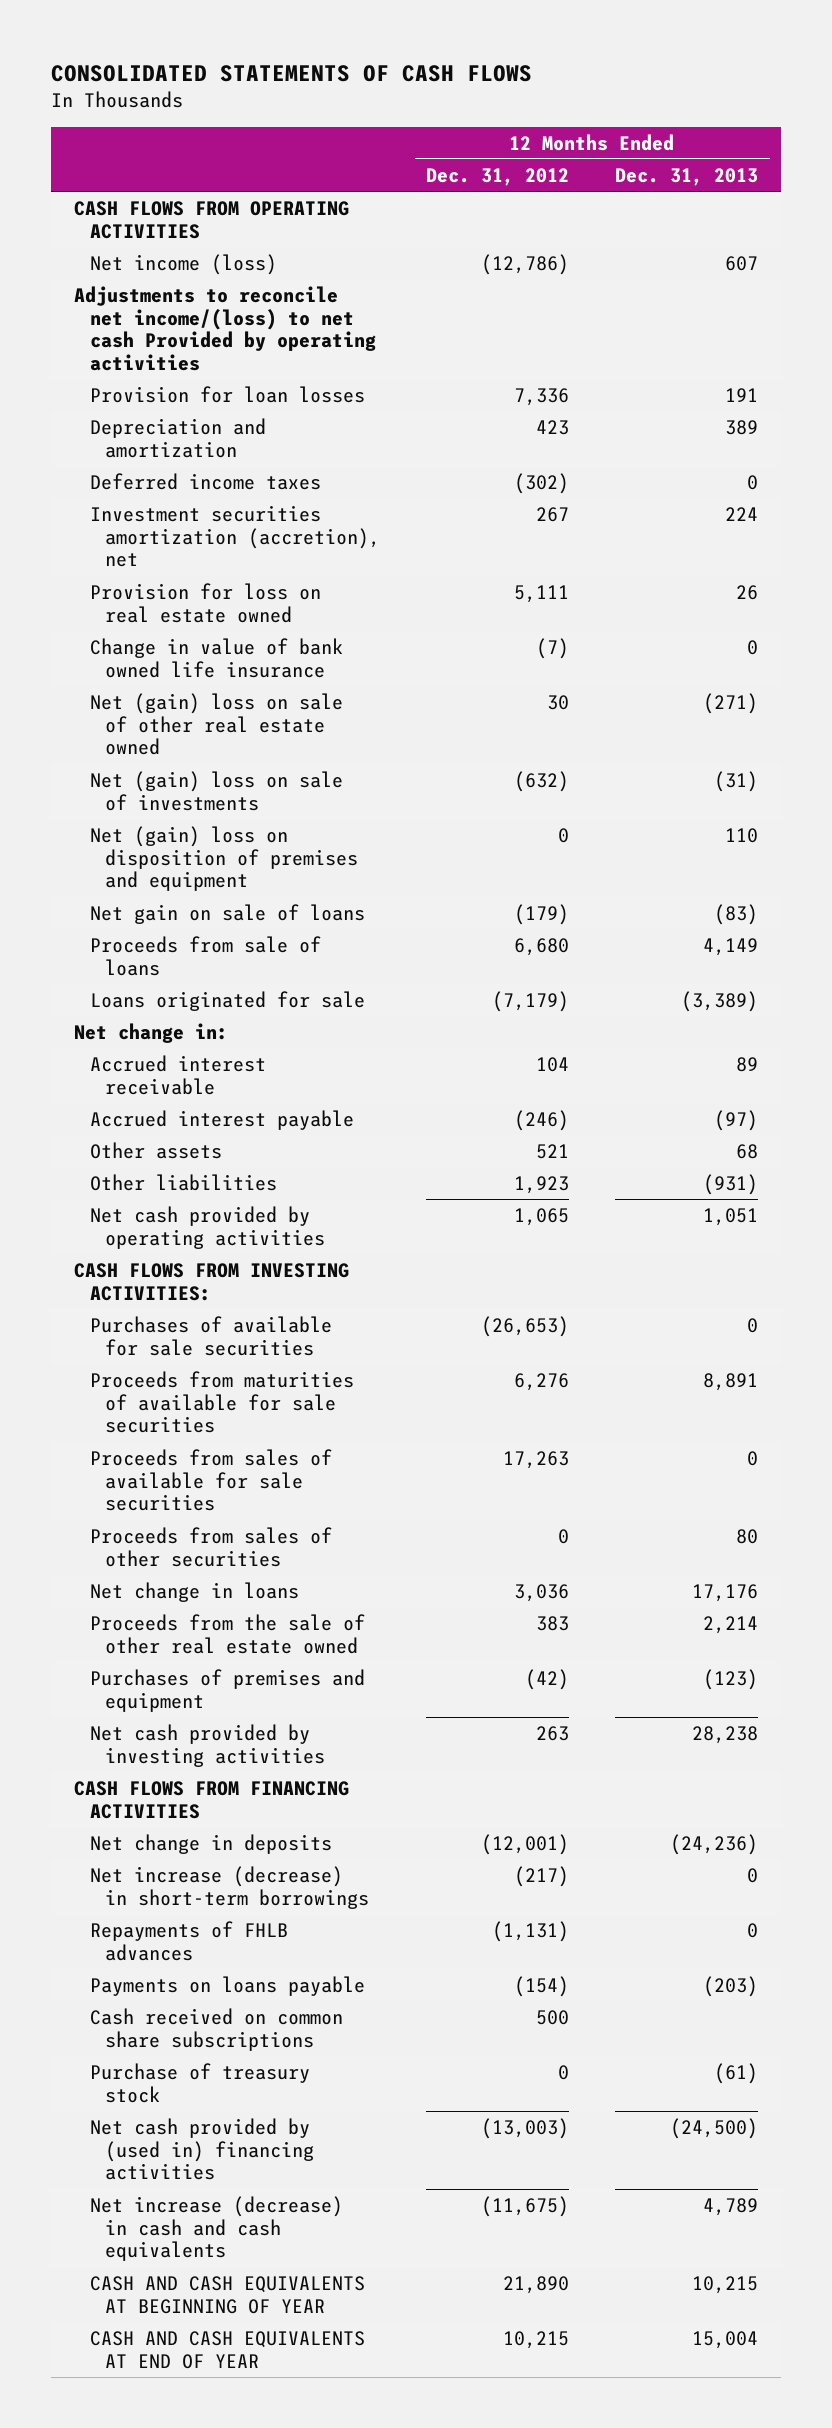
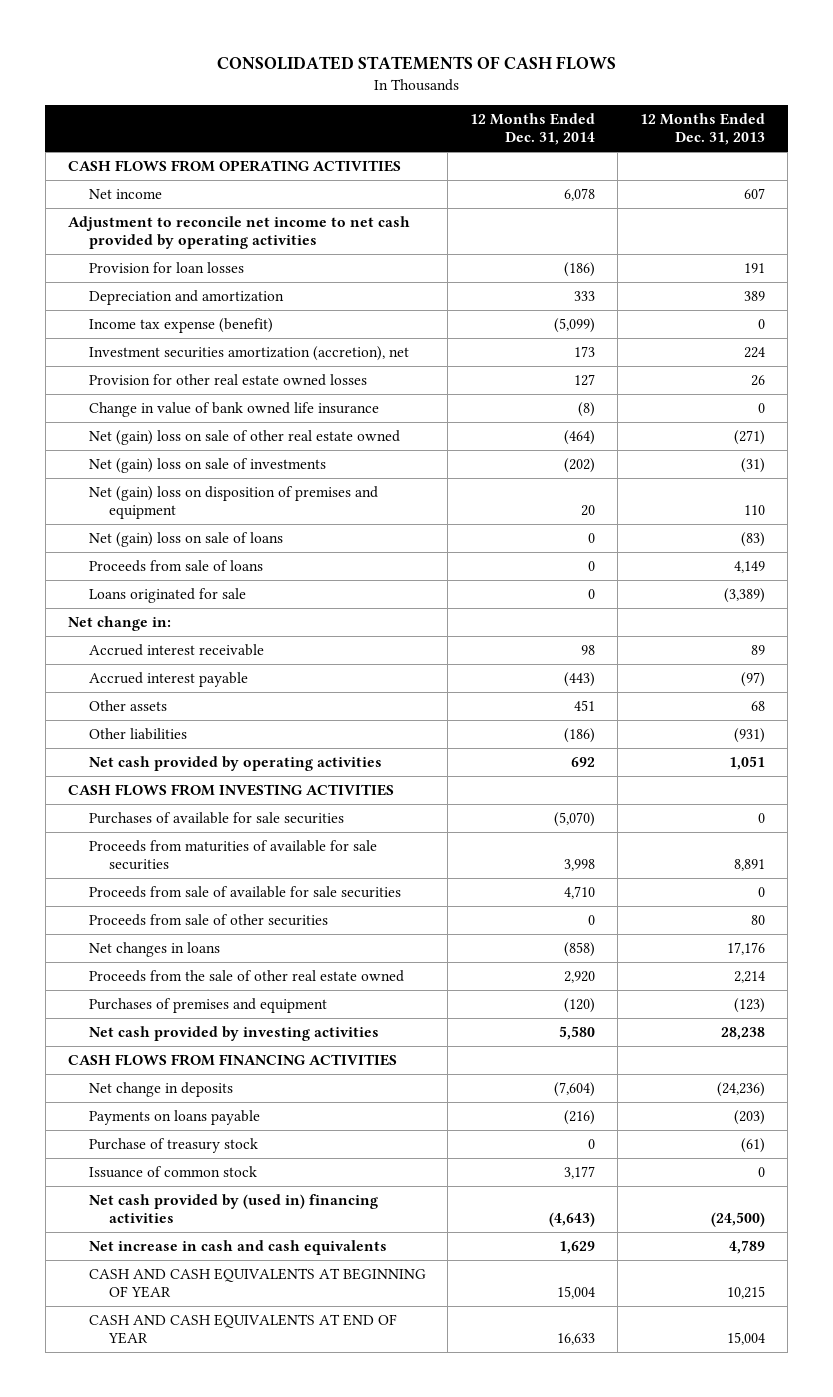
[426,167,570,186] Dec. 31, 2012 -> none
none -> [470,113,596,146] 12 Months Ended Dec. 31, 2014
[89,253,277,275] Net income (loss) -> [88,189,162,200] Net income
[73,285,376,371] Adjustments to reconcile net income/(loss) to net cash Provided by operating activities -> [67,216,410,249] Adjustment to reconcile net income to net cash provided by operating activities
[89,472,321,490] Deferred income taxes -> none
none -> [88,318,273,334] Income tax expense (benefit)
[89,582,321,623] Provision for loss on real estate owned -> [88,374,367,387] Provision for other real estate owned losses
[89,903,365,924] Net gain on sale of loans -> [88,532,283,548] Net (gain) loss on sale of loans
[73,1262,349,1301] CASH FLOWS FROM INVESTING ACTIVITIES: -> [67,784,394,797] CASH FLOWS FROM INVESTING ACTIVITIES
[89,1448,332,1512] Proceeds from sales of available for sale securities -> [88,886,401,899] Proceeds from sale of available for sale securities
[89,1526,332,1567] Proceeds from sales of other securities -> [88,914,328,927] Proceeds from sale of other securities
[89,1581,299,1602] Net change in loans -> [88,942,220,958] Net changes in loans
[89,1865,370,1909] Net increase (decrease) in short-term borrowings -> none
[89,1920,288,1961] Repayments of FHLB advances -> none
[89,2007,343,2051] Cash received on common share subscriptions -> none
none -> [88,1166,257,1179] Issuance of common stock
[89,2195,343,2262] Net increase (decrease) in cash and cash equivalents -> [88,1240,387,1256] Net increase in cash and cash equivalents

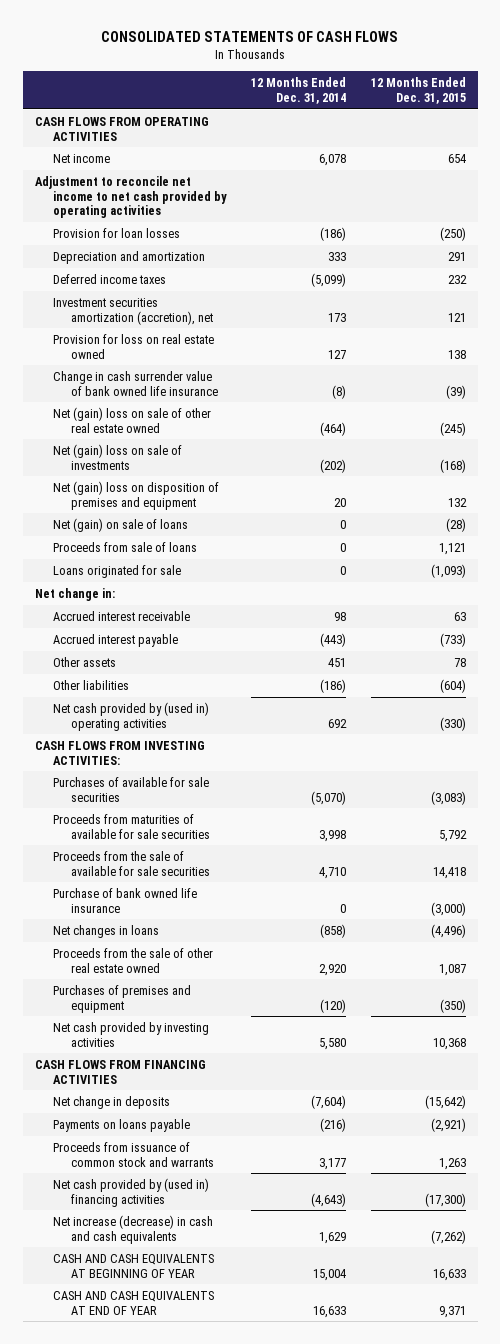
[640,113,766,146] 12 Months Ended Dec. 31, 2013 -> none
none -> [370,76,466,104] 12 Months Ended Dec. 31, 2015
[88,318,273,334] Income tax expense (benefit) -> [52,273,166,284] Deferred income taxes
[88,374,367,387] Provision for other real estate owned losses -> [52,333,214,359] Provision for loss on real estate owned
[88,402,379,418] Change in value of bank owned life insurance -> [52,370,218,396] Change in cash surrender value of bank owned life insurance
[88,532,283,548] Net (gain) loss on sale of loans -> [52,517,188,532] Net (gain) on sale of loans
[88,756,382,772] Net cash provided by operating activities -> [52,701,209,731] Net cash provided by (used in) operating activities
[67,784,394,797] CASH FLOWS FROM INVESTING ACTIVITIES -> [34,740,205,765] CASH FLOWS FROM INVESTING ACTIVITIES:
[88,914,328,927] Proceeds from sale of other securities -> none
[88,886,401,899] Proceeds from sale of available for sale securities -> [52,850,210,876] Proceeds from the sale of available for sale securities
none -> [52,887,197,913] Purchase of bank owned life insurance
[88,1138,258,1154] Purchase of treasury stock -> none
[88,1166,257,1179] Issuance of common stock -> [52,1141,214,1167] Proceeds from issuance of common stock and warrants
[88,1240,387,1256] Net increase in cash and cash equivalents -> [52,1214,213,1244] Net increase (decrease) in cash and cash equivalents

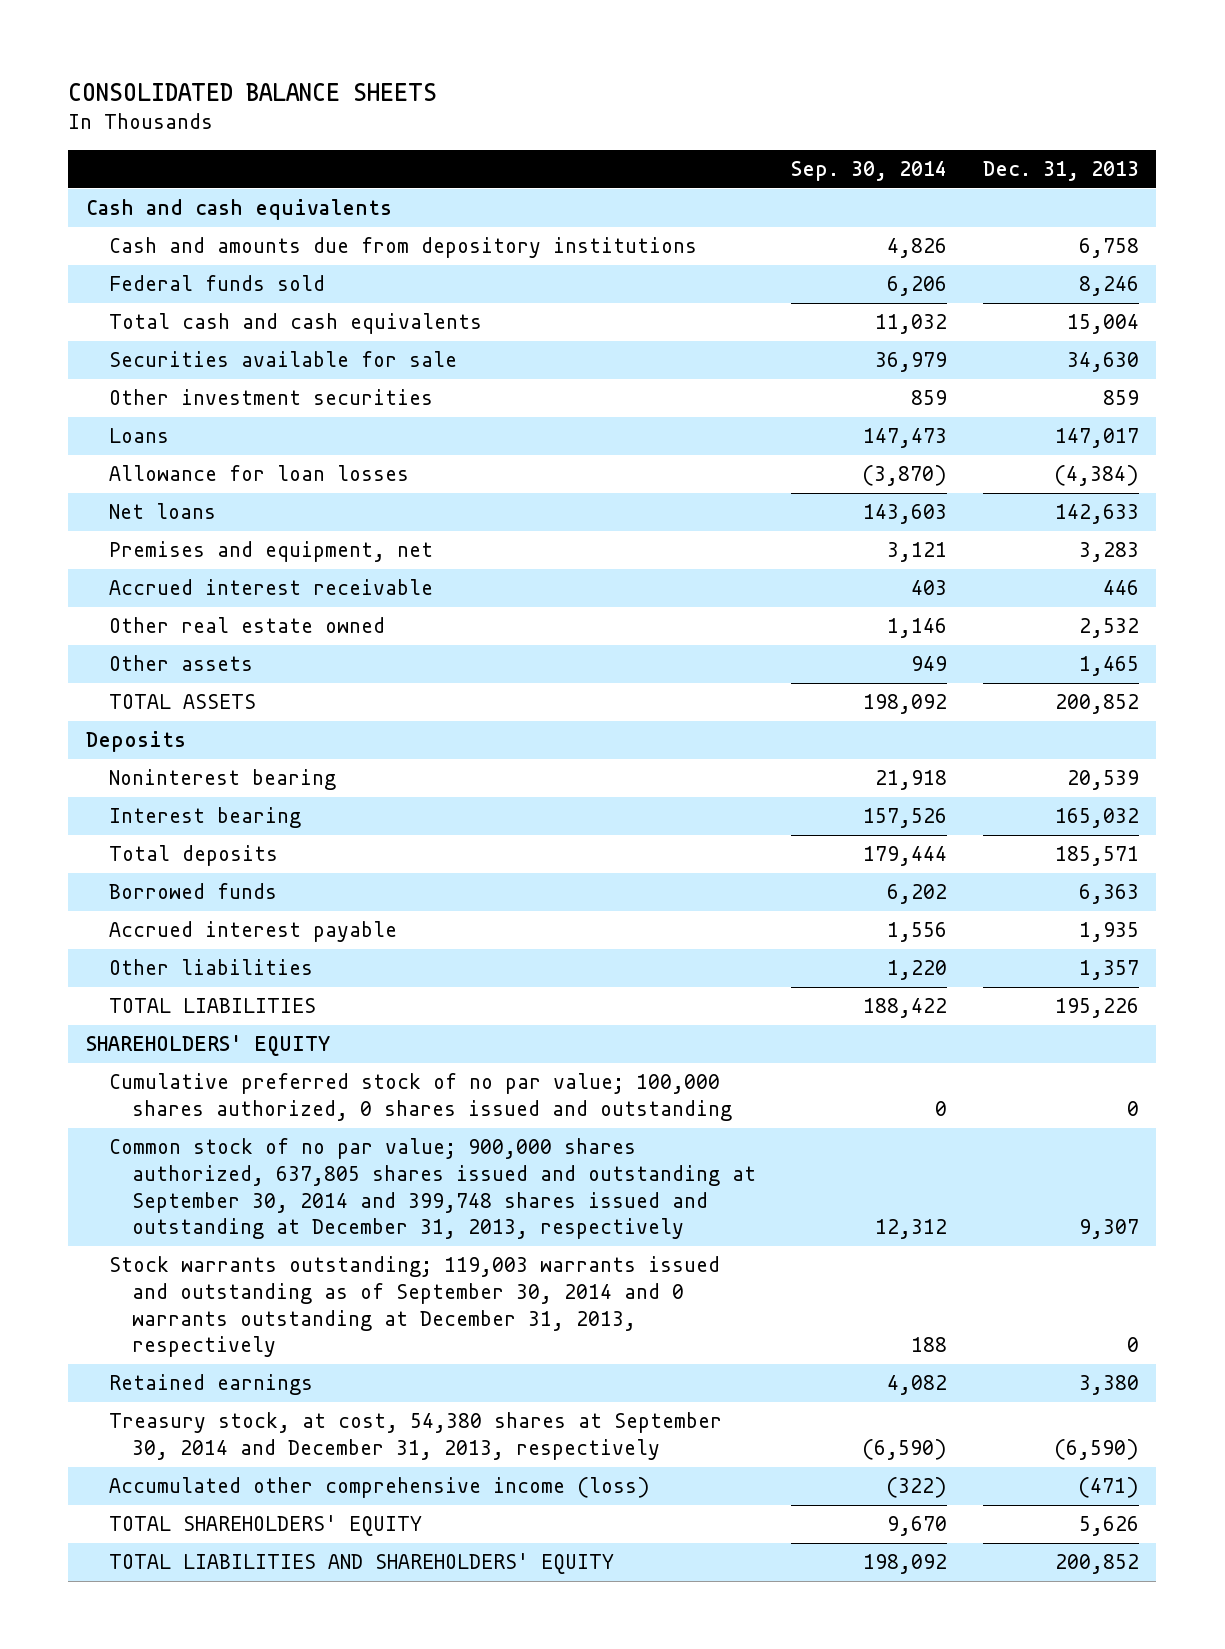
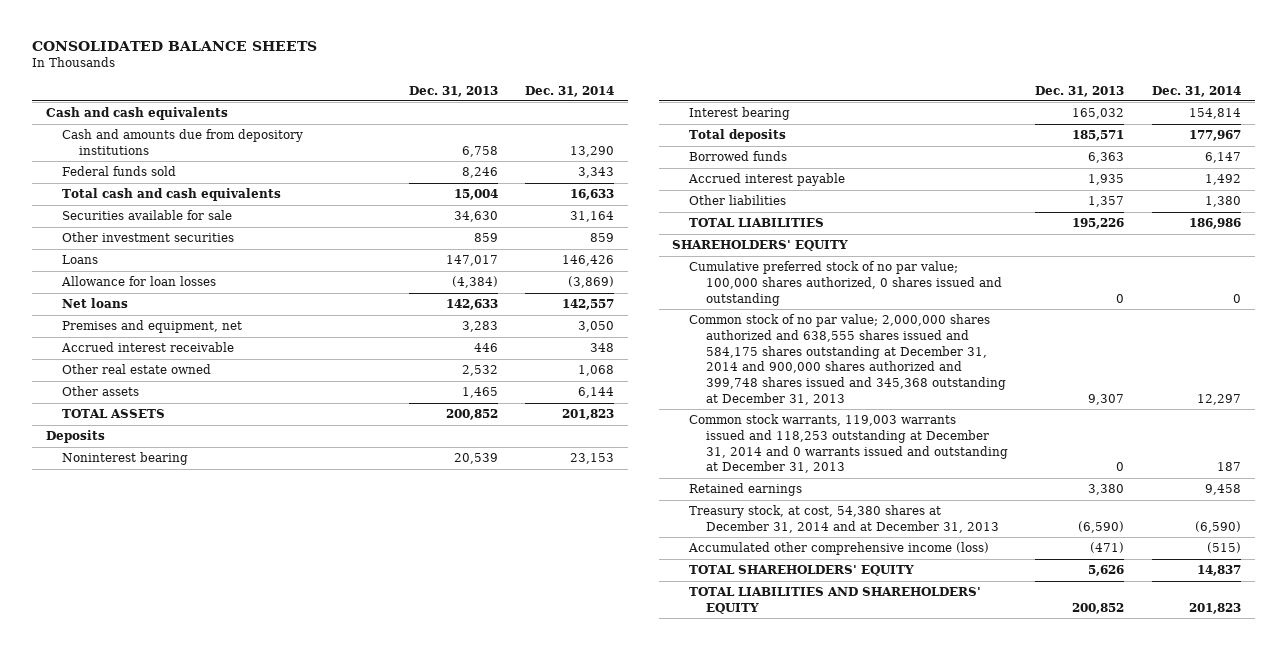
[791,160,948,181] Sep. 30, 2014 -> none
none -> [525,85,615,97] Dec. 31, 2014
[108,1138,756,1240] Common stock of no par value; 900,000 shares authorized, 637,805 shares issued and outstanding at September 30, 2014 and 399,748 shares issued and outstanding at December 31, 2013, respectively -> [689,314,1006,405] Common stock of no par value; 2,000,000 shares authorized and 638,555 shares issued and 584,175 shares outstanding at December 31, 2014 and 900,000 shares authorized and 399,748 shares issued and 345,368 outstanding at December 31, 2013
[108,1256,720,1358] Stock warrants outstanding; 119,003 warrants issued and outstanding as of September 30, 2014 and 0 warrants outstanding at December 31, 2013, respectively -> [689,414,1008,474] Common stock warrants, 119,003 warrants issued and 118,253 outstanding at December 31, 2014 and 0 warrants issued and outstanding at December 31, 2013
[108,1412,722,1460] Treasury stock, at cost, 54,380 shares at September 30, 2014 and December 31, 2013, respectively -> [689,505,999,533] Treasury stock, at cost, 54,380 shares at December 31, 2014 and at December 31, 2013

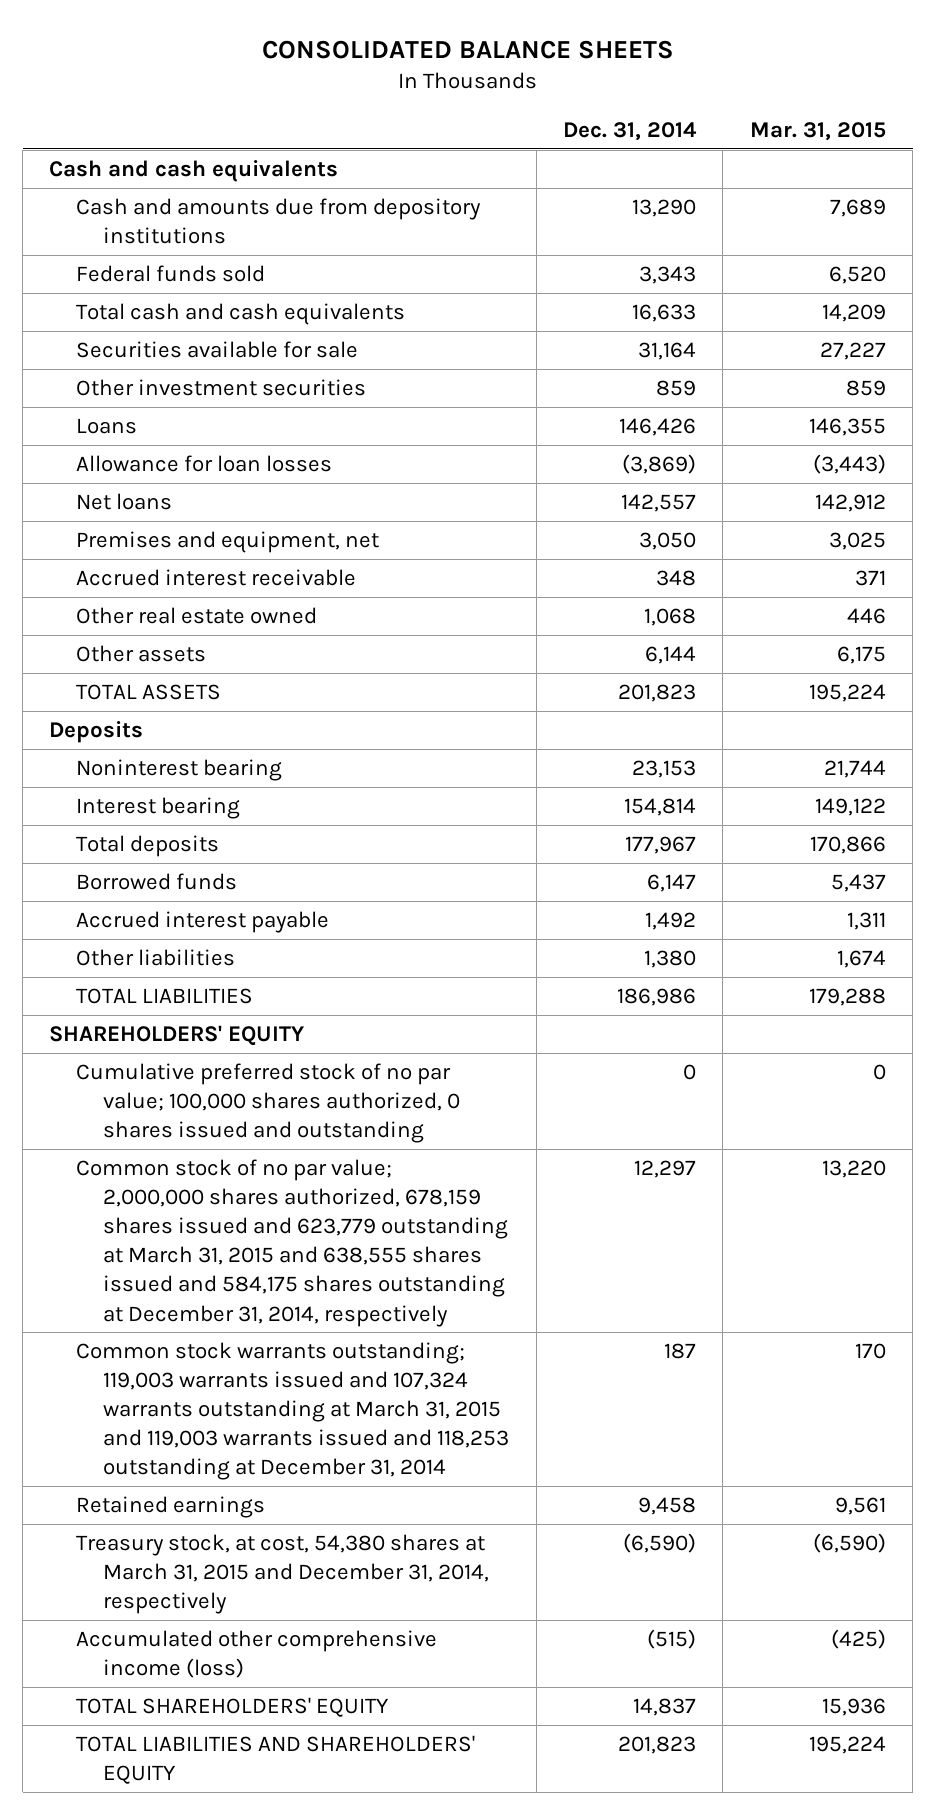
[408,85,498,97] Dec. 31, 2013 -> none
none -> [749,121,886,141] Mar. 31, 2015
[689,314,1006,405] Common stock of no par value; 2,000,000 shares authorized and 638,555 shares issued and 584,175 shares outstanding at December 31, 2014 and 900,000 shares authorized and 399,748 shares issued and 345,368 outstanding at December 31, 2013 -> [76,1159,509,1327] Common stock of no par value; 2,000,000 shares authorized, 678,159 shares issued and 623,779 outstanding at March 31, 2015 and 638,555 shares issued and 584,175 shares outstanding at December 31, 2014, respectively
[689,414,1008,474] Common stock warrants, 119,003 warrants issued and 118,253 outstanding at December 31, 2014 and 0 warrants issued and outstanding at December 31, 2013 -> [76,1342,510,1481] Common stock warrants outstanding; 119,003 warrants issued and 107,324 warrants outstanding at March 31, 2015 and 119,003 warrants issued and 118,253 outstanding at December 31, 2014
[689,505,999,533] Treasury stock, at cost, 54,380 shares at December 31, 2014 and at December 31, 2013 -> [76,1534,490,1615] Treasury stock, at cost, 54,380 shares at March 31, 2015 and December 31, 2014, respectively

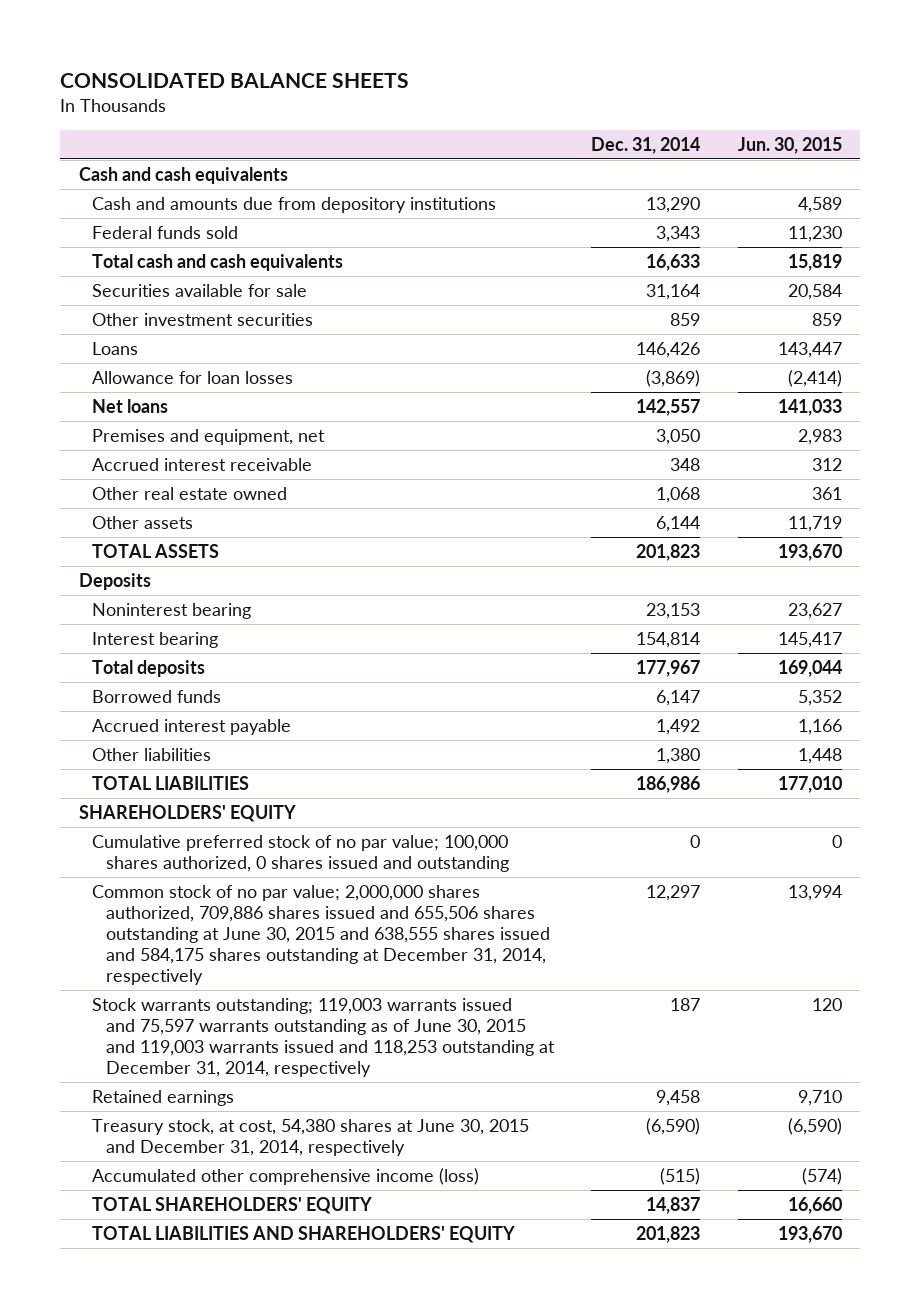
[749,121,886,141] Mar. 31, 2015 -> none
none -> [737,136,842,154] Jun. 30, 2015
[76,1159,509,1327] Common stock of no par value; 2,000,000 shares authorized, 678,159 shares issued and 623,779 outstanding at March 31, 2015 and 638,555 shares issued and 584,175 shares outstanding at December 31, 2014, respectively -> [92,885,550,986] Common stock of no par value; 2,000,000 shares authorized, 709,886 shares issued and 655,506 shares outstanding at June 30, 2015 and 638,555 shares issued and 584,175 shares outstanding at December 31, 2014, respectively
[76,1342,510,1481] Common stock warrants outstanding; 119,003 warrants issued and 107,324 warrants outstanding at March 31, 2015 and 119,003 warrants issued and 118,253 outstanding at December 31, 2014 -> [92,998,555,1078] Stock warrants outstanding; 119,003 warrants issued and 75,597 warrants outstanding as of June 30, 2015 and 119,003 warrants issued and 118,253 outstanding at December 31, 2014, respectively
[76,1534,490,1615] Treasury stock, at cost, 54,380 shares at March 31, 2015 and December 31, 2014, respectively -> [92,1119,530,1157] Treasury stock, at cost, 54,380 shares at June 30, 2015 and December 31, 2014, respectively

